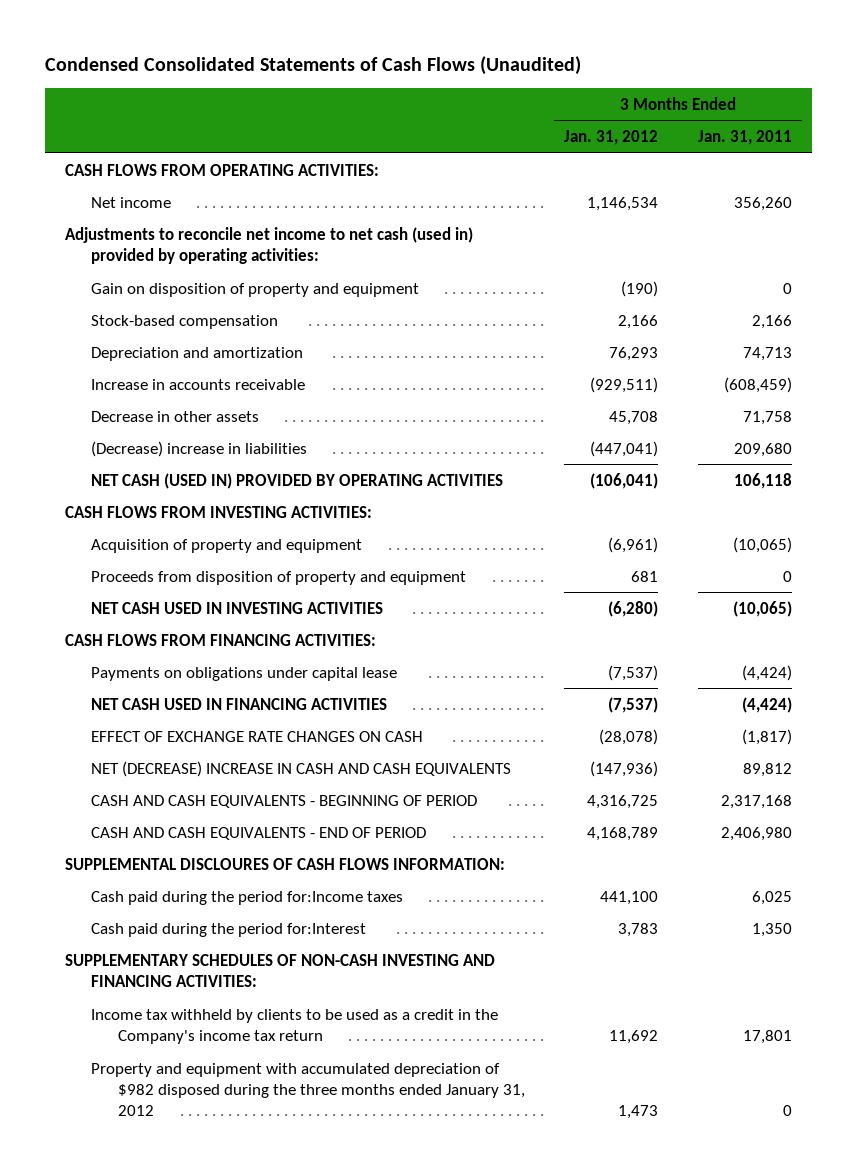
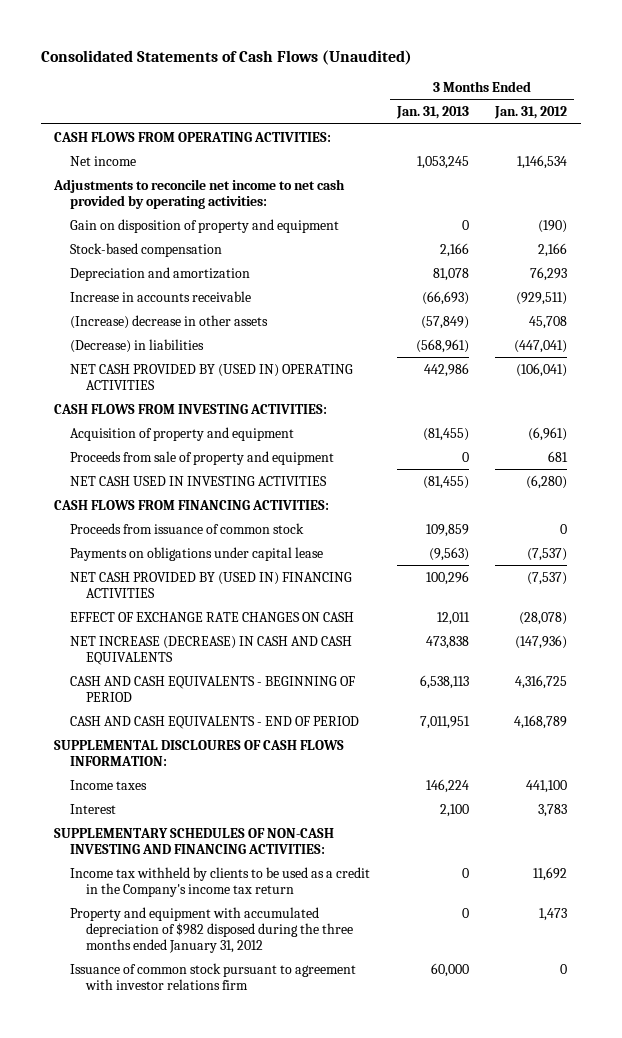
[44,55,581,75] Condensed Consolidated Statements of Cash Flows (Unaudited) -> [40,50,412,66] Consolidated Statements of Cash Flows (Unaudited)
[697,129,792,145] Jan. 31, 2011 -> none
none -> [395,106,469,120] Jan. 31, 2013
[64,226,473,264] Adjustments to reconcile net income to net cash (used in) provided by operating activities: -> [53,178,346,209] Adjustments to reconcile net income to net cash provided by operating activities:
[91,410,260,422] Decrease in other assets -> [70,314,269,329] (Increase) decrease in other assets
[91,440,308,457] (Decrease) increase in liabilities -> [70,338,205,353] (Decrease) in liabilities
[91,472,504,489] NET CASH (USED IN) PROVIDED BY OPERATING ACTIVITIES -> [70,363,354,390] NET CASH PROVIDED BY (USED IN) OPERATING ACTIVITIES
[91,570,467,585] Proceeds from disposition of property and equipment -> [70,450,335,465] Proceeds from sale of property and equipment
none -> [70,522,305,534] Proceeds from issuance of common stock
[91,697,388,710] NET CASH USED IN FINANCING ACTIVITIES -> [70,571,353,598] NET CASH PROVIDED BY (USED IN) FINANCING ACTIVITIES
[91,760,512,777] NET (DECREASE) INCREASE IN CASH AND CASH EQUIVALENTS -> [70,635,353,665] NET INCREASE (DECREASE) IN CASH AND CASH EQUIVALENTS
[91,890,404,905] Cash paid during the period for:Income taxes -> [70,779,148,790] Income taxes
[91,922,367,937] Cash paid during the period for:Interest -> [70,803,117,814] Interest
none -> [70,962,357,990] Issuance of common stock pursuant to agreement with investor relations firm

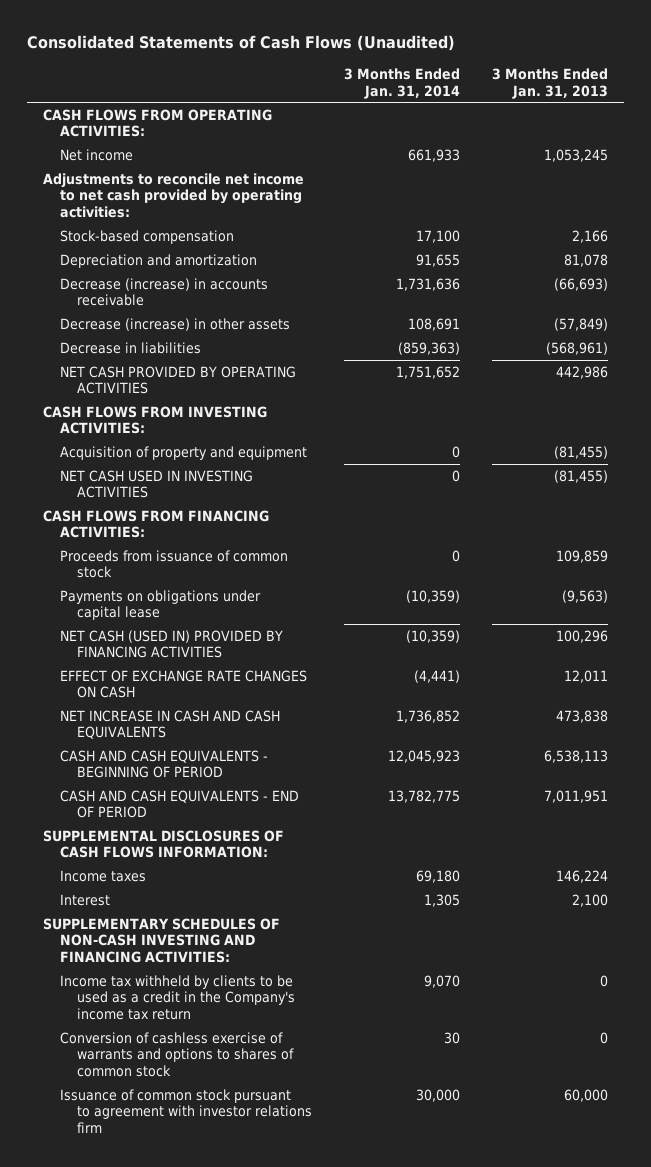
[494,106,568,120] Jan. 31, 2012 -> none
none -> [343,68,460,99] 3 Months Ended Jan. 31, 2014
[70,218,340,233] Gain on disposition of property and equipment -> none
[70,290,252,302] Increase in accounts receivable -> [59,277,268,307] Decrease (increase) in accounts receivable
[70,314,269,329] (Increase) decrease in other assets -> [59,317,290,331] Decrease (increase) in other assets
[70,338,205,353] (Decrease) in liabilities -> [59,341,201,354] Decrease in liabilities
[70,363,354,390] NET CASH PROVIDED BY (USED IN) OPERATING ACTIVITIES -> [59,365,296,395] NET CASH PROVIDED BY OPERATING ACTIVITIES
[70,450,335,465] Proceeds from sale of property and equipment -> none
[70,571,353,598] NET CASH PROVIDED BY (USED IN) FINANCING ACTIVITIES -> [59,629,283,659] NET CASH (USED IN) PROVIDED BY FINANCING ACTIVITIES
[70,635,353,665] NET INCREASE (DECREASE) IN CASH AND CASH EQUIVALENTS -> [59,709,280,740] NET INCREASE IN CASH AND CASH EQUIVALENTS
[54,739,345,766] SUPPLEMENTAL DISCLOURES OF CASH FLOWS INFORMATION: -> [42,829,284,859] SUPPLEMENTAL DISCLOSURES OF CASH FLOWS INFORMATION:
[70,906,353,954] Property and equipment with accumulated depreciation of $982 disposed during the three months ended January 31, 2012 -> none
none -> [59,1031,294,1078] Conversion of cashless exercise of warrants and options to shares of common stock

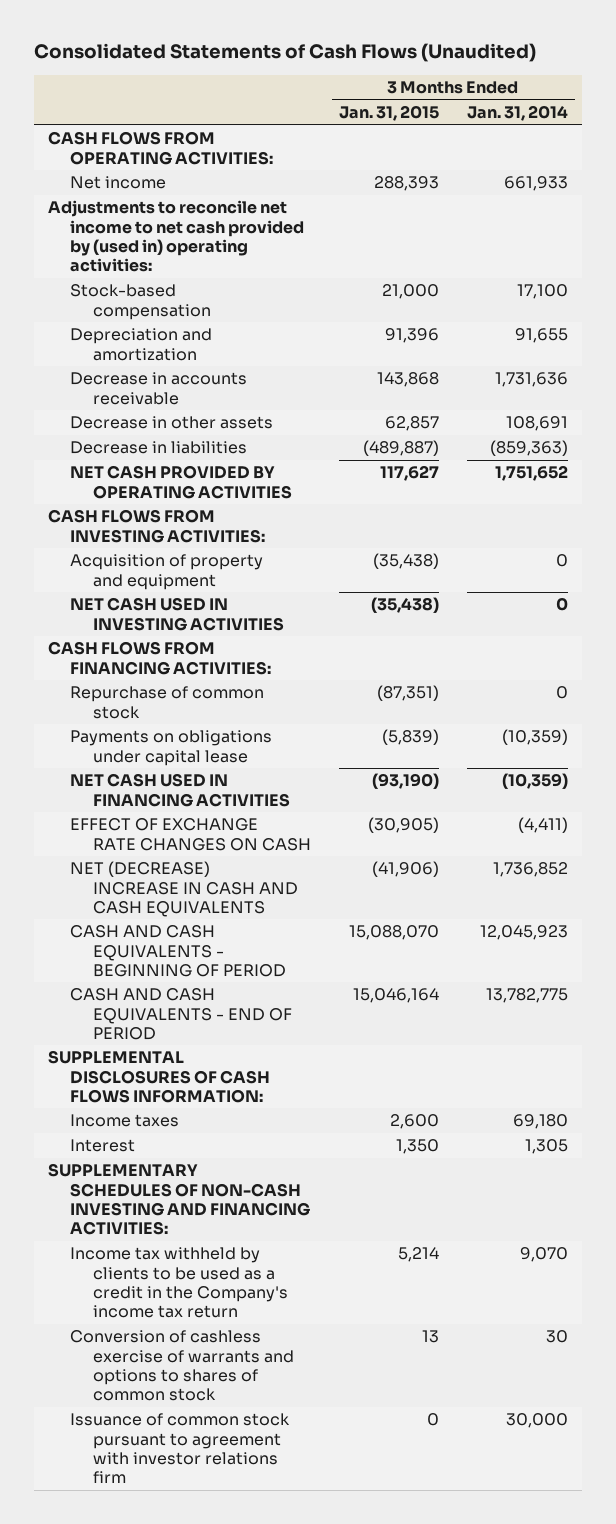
[491,68,608,99] 3 Months Ended Jan. 31, 2013 -> none
none -> [338,104,439,121] Jan. 31, 2015
[42,172,304,219] Adjustments to reconcile net income to net cash provided by operating activities: -> [47,200,305,273] Adjustments to reconcile net income to net cash provided by (used in) operating activities:
[59,277,268,307] Decrease (increase) in accounts receivable -> [70,372,248,405] Decrease in accounts receivable
[59,317,290,331] Decrease (increase) in other assets -> [70,416,274,430] Decrease in other assets
[59,549,288,579] Proceeds from issuance of common stock -> none
none -> [70,686,265,719] Repurchase of common stock
[59,629,283,659] NET CASH (USED IN) PROVIDED BY FINANCING ACTIVITIES -> [70,773,290,807] NET CASH USED IN FINANCING ACTIVITIES
[413,669,460,683] (4,441) -> [517,817,568,834] (4,411)
[59,709,280,740] NET INCREASE IN CASH AND CASH EQUIVALENTS -> [70,861,298,917] NET (DECREASE) INCREASE IN CASH AND CASH EQUIVALENTS

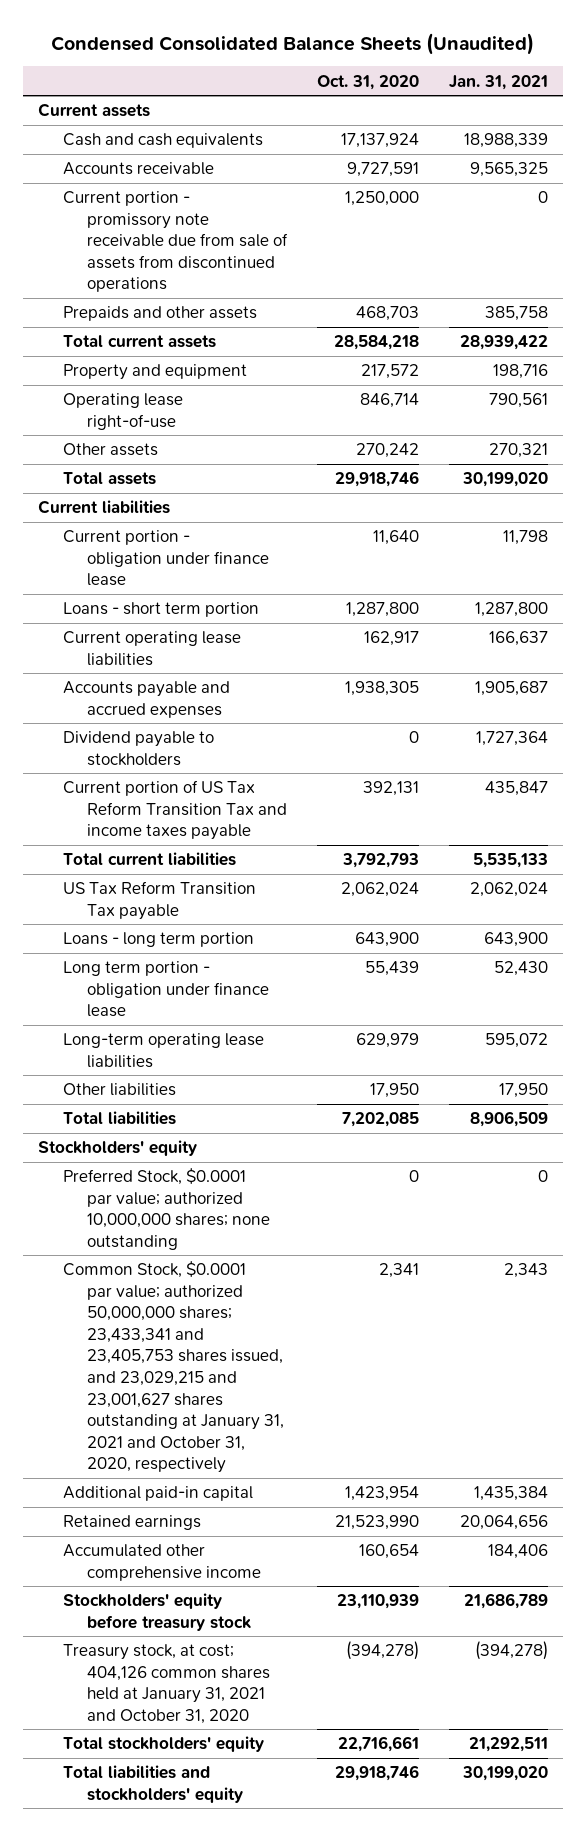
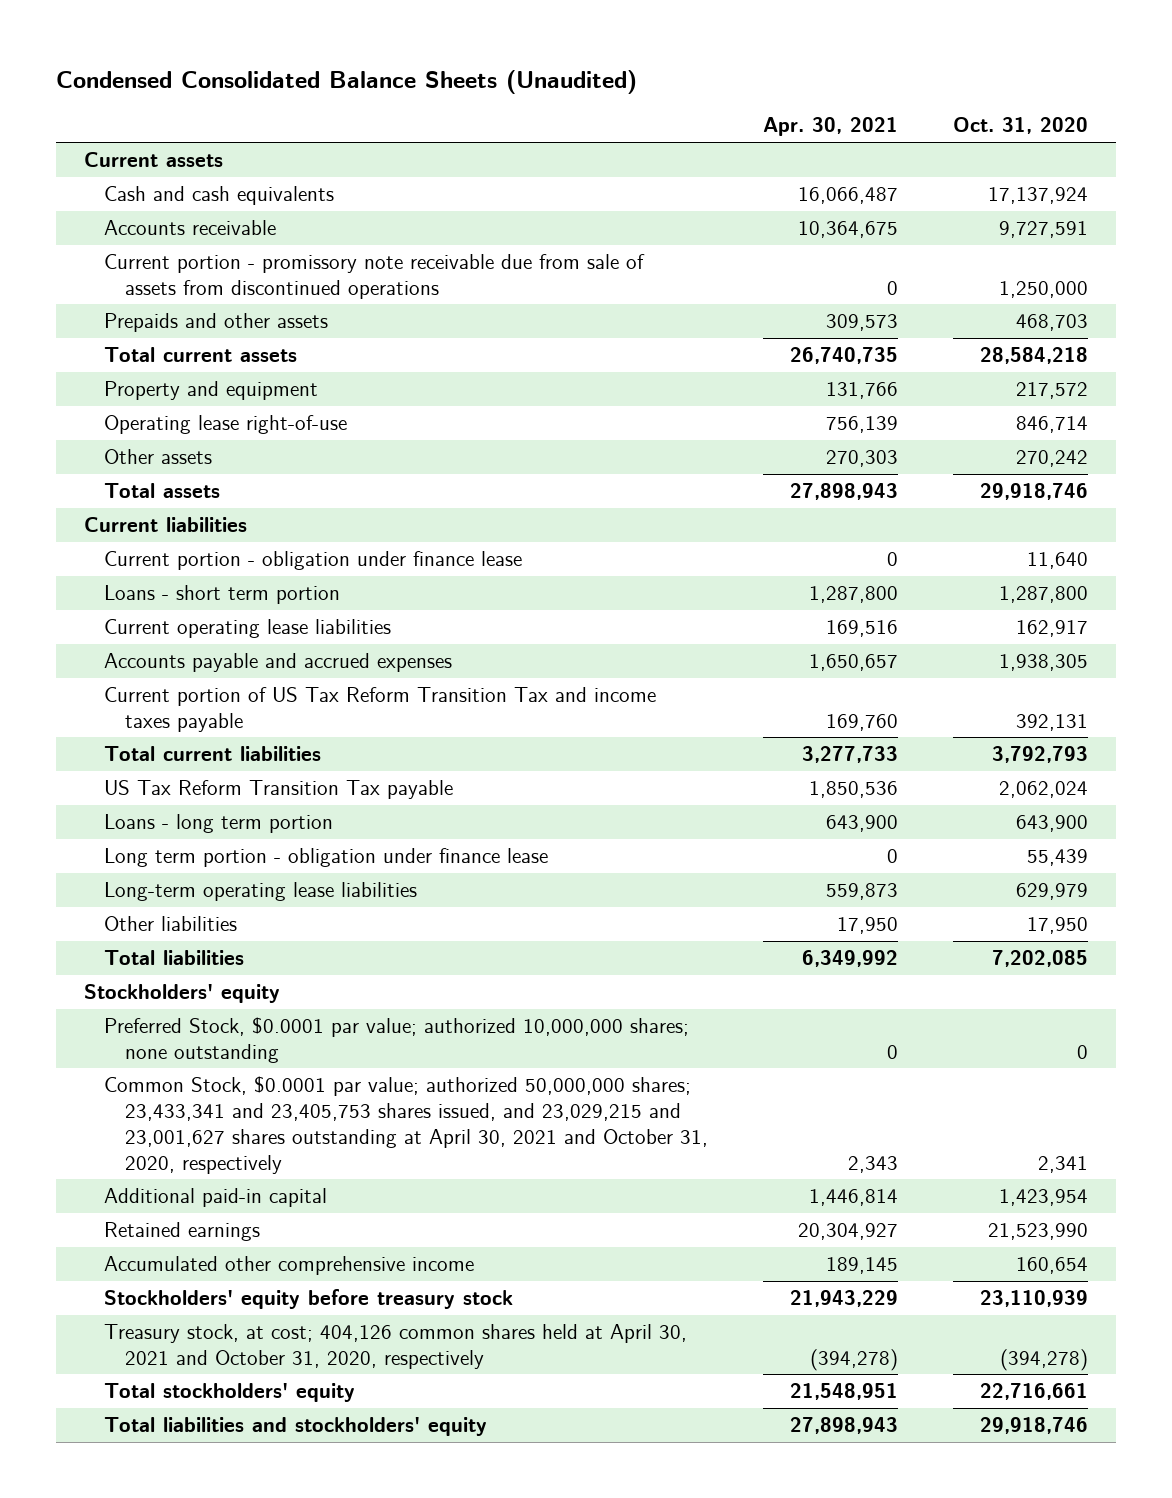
[449,74,549,90] Jan. 31, 2021 -> none
none -> [762,117,898,137] Apr. 30, 2021
[62,731,214,766] Dividend payable to stockholders -> none
[62,1261,284,1474] Common Stock, $0.0001 par value; authorized 50,000,000 shares; 23,433,341 and 23,405,753 shares issued, and 23,029,215 and 23,001,627 shares outstanding at January 31, 2021 and October 31, 2020, respectively -> [104,1075,708,1174] Common Stock, $0.0001 par value; authorized 50,000,000 shares; 23,433,341 and 23,405,753 shares issued, and 23,029,215 and 23,001,627 shares outstanding at April 30, 2021 and October 31, 2020, respectively
[62,1644,270,1724] Treasury stock, at cost; 404,126 common shares held at January 31, 2021 and October 31, 2020 -> [104,1323,688,1369] Treasury stock, at cost; 404,126 common shares held at April 30, 2021 and October 31, 2020, respectively

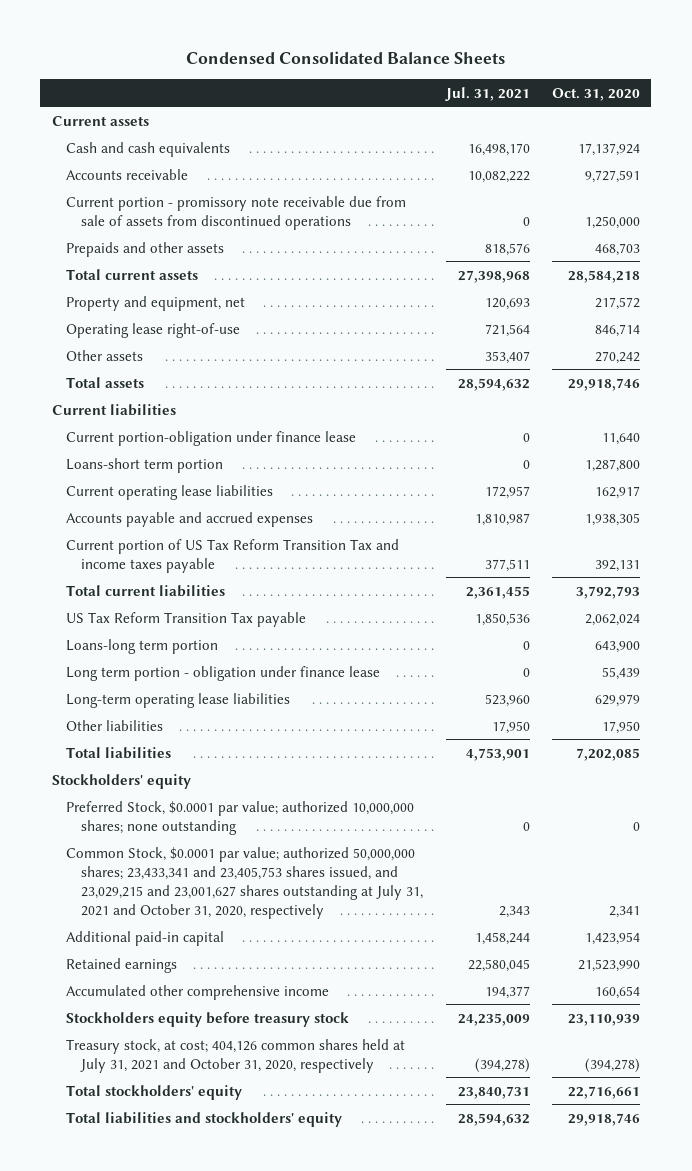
[56,70,638,95] Condensed Consolidated Balance Sheets (Unaudited) -> [185,50,505,64] Condensed Consolidated Balance Sheets
[762,117,898,137] Apr. 30, 2021 -> none
none -> [444,86,530,101] Jul. 31, 2021
[104,380,319,400] Property and equipment -> [66,295,246,311] Property and equipment, net
[104,550,523,570] Current portion - obligation under finance lease -> [66,430,357,446] Current portion-obligation under finance lease
[104,584,341,604] Loans - short term portion -> [66,457,224,473] Loans-short term portion
[104,813,334,833] Loans - long term portion -> [66,638,219,654] Loans-long term portion
[104,1075,708,1174] Common Stock, $0.0001 par value; authorized 50,000,000 shares; 23,433,341 and 23,405,753 shares issued, and 23,029,215 and 23,001,627 shares outstanding at April 30, 2021 and October 31, 2020, respectively -> [66,846,423,919] Common Stock, $0.0001 par value; authorized 50,000,000 shares; 23,433,341 and 23,405,753 shares issued, and 23,029,215 and 23,001,627 shares outstanding at July 31, 2021 and October 31, 2020, respectively
[104,1288,514,1309] Stockholders' equity before treasury stock -> [66,1011,350,1027] Stockholders equity before treasury stock
[104,1323,688,1369] Treasury stock, at cost; 404,126 common shares held at April 30, 2021 and October 31, 2020, respectively -> [66,1038,406,1073] Treasury stock, at cost; 404,126 common shares held at July 31, 2021 and October 31, 2020, respectively

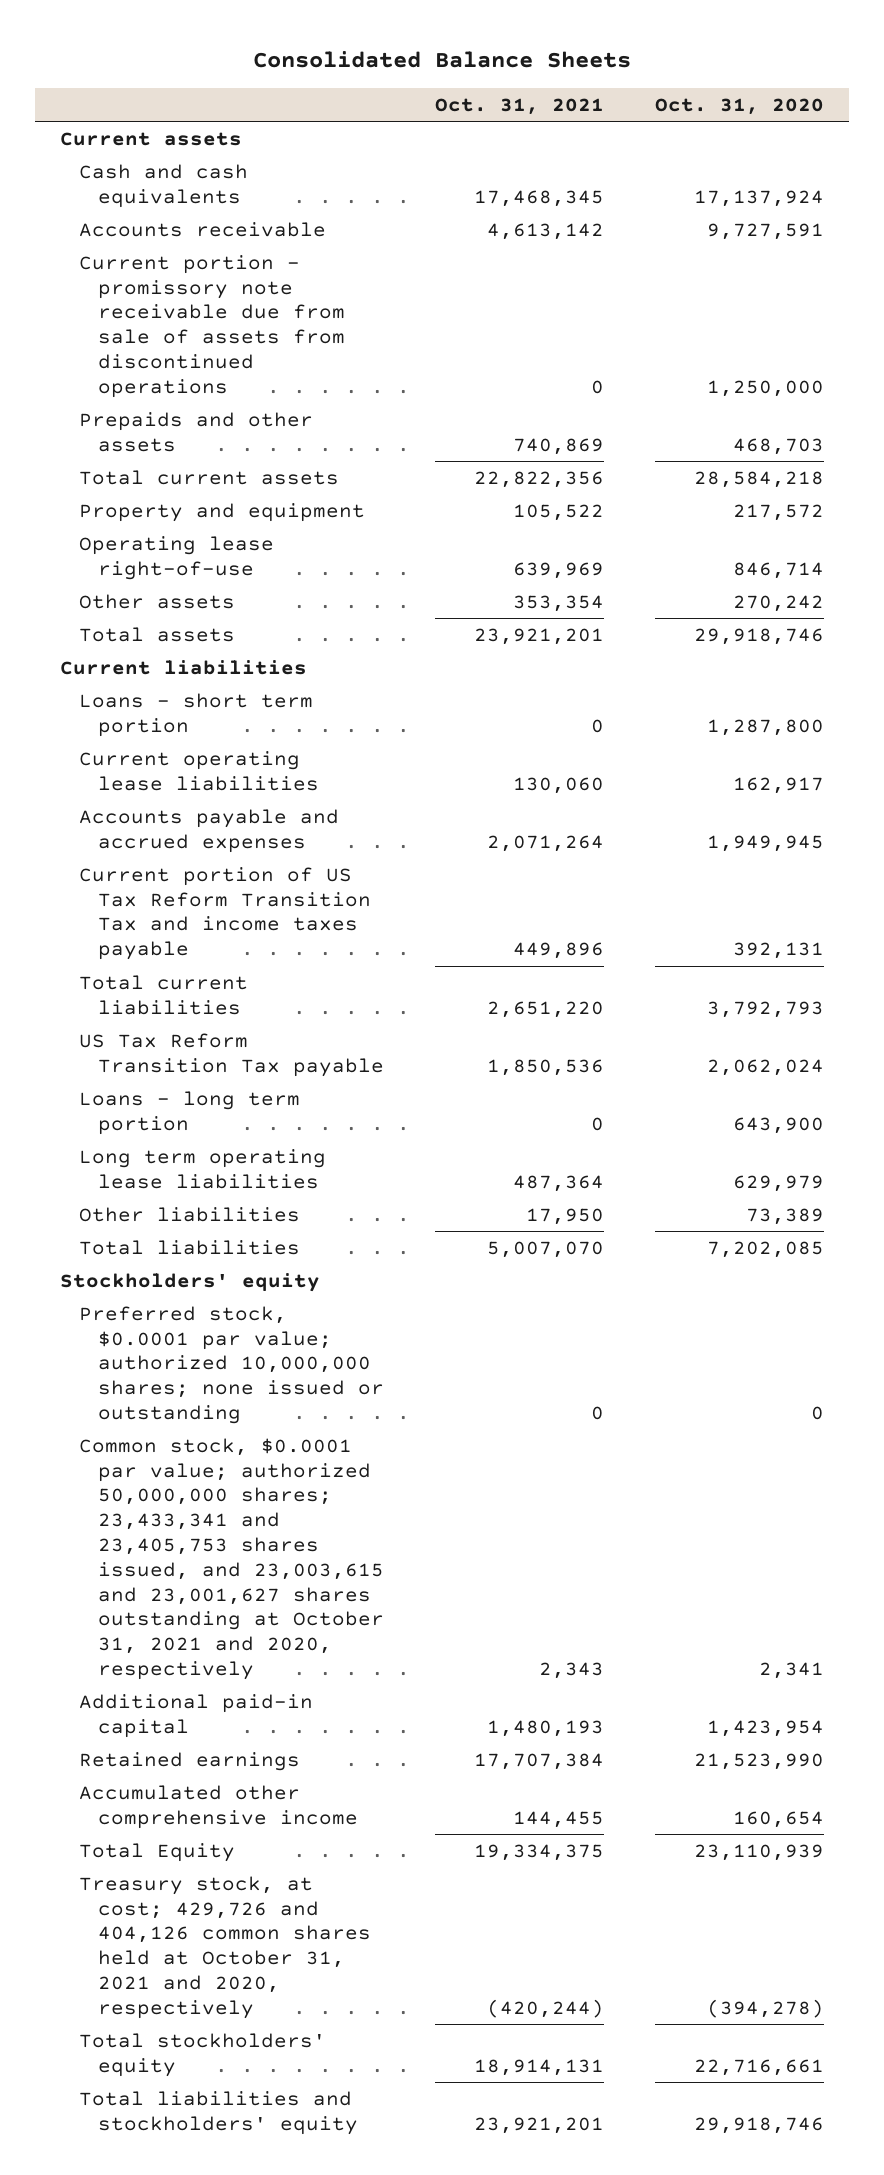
[185,50,505,64] Condensed Consolidated Balance Sheets -> [253,51,632,69] Consolidated Balance Sheets
[444,86,530,101] Jul. 31, 2021 -> none
none -> [434,97,604,115] Oct. 31, 2021
[66,295,246,311] Property and equipment, net -> [79,502,366,522] Property and equipment
[66,430,357,446] Current portion-obligation under finance lease -> none
[66,457,224,473] Loans-short term portion -> [79,692,314,737] Loans - short term portion
[585,512,641,526] 1,938,305 -> [706,834,824,852] 1,949,945
[66,665,381,681] Long term portion - obligation under finance lease -> none
[66,638,219,654] Loans-long term portion -> [79,1090,301,1135] Loans - long term portion
[66,692,291,708] Long-term operating lease liabilities -> [79,1148,327,1189] Long term operating lease liabilities
[602,720,641,734] 17,950 -> [745,1207,824,1225] 73,389
[66,800,415,835] Preferred Stock, $0.0001 par value; authorized 10,000,000 shares; none outstanding -> [79,1305,385,1424] Preferred stock, $0.0001 par value; authorized 10,000,000 shares; none issued or outstanding
[66,846,423,919] Common Stock, $0.0001 par value; authorized 50,000,000 shares; 23,433,341 and 23,405,753 shares issued, and 23,029,215 and 23,001,627 shares outstanding at July 31, 2021 and October 31, 2020, respectively -> [79,1437,385,1680] Common stock, $0.0001 par value; authorized 50,000,000 shares; 23,433,341 and 23,405,753 shares issued, and 23,003,615 and 23,001,627 shares outstanding at October 31, 2021 and 2020, respectively
[66,1011,350,1027] Stockholders equity before treasury stock -> [79,1842,236,1862] Total Equity
[66,1038,406,1073] Treasury stock, at cost; 404,126 common shares held at July 31, 2021 and October 31, 2020, respectively -> [79,1875,372,2019] Treasury stock, at cost; 429,726 and 404,126 common shares held at October 31, 2021 and 2020, respectively

